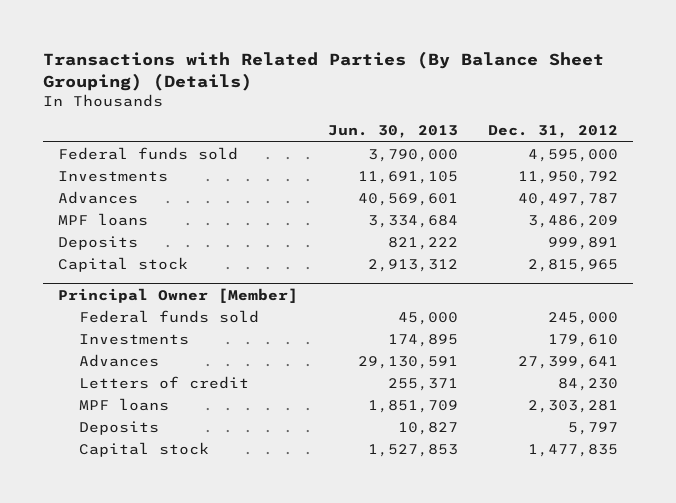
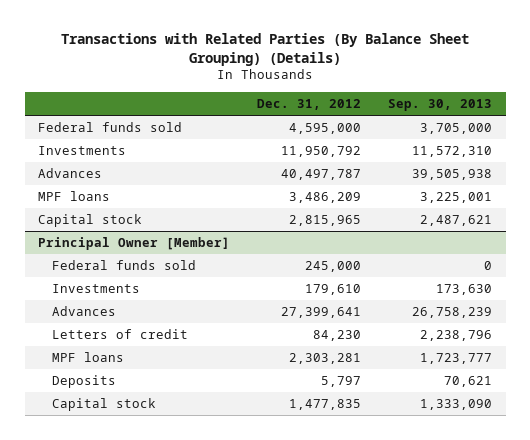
[327,125,458,139] Jun. 30, 2013 -> none
none -> [388,98,493,111] Sep. 30, 2013
[58,235,139,250] Deposits -> none

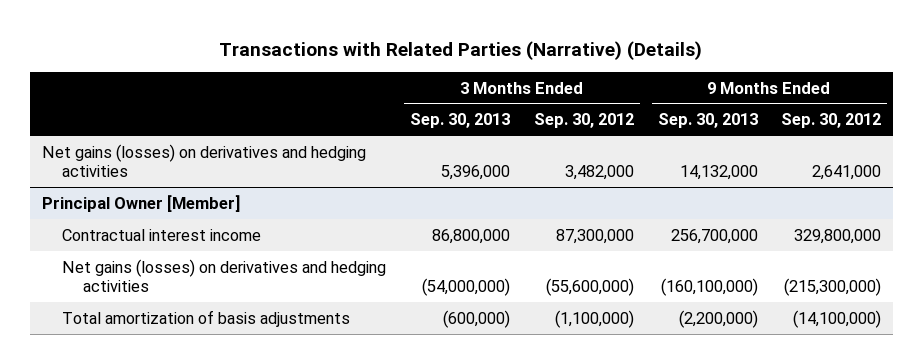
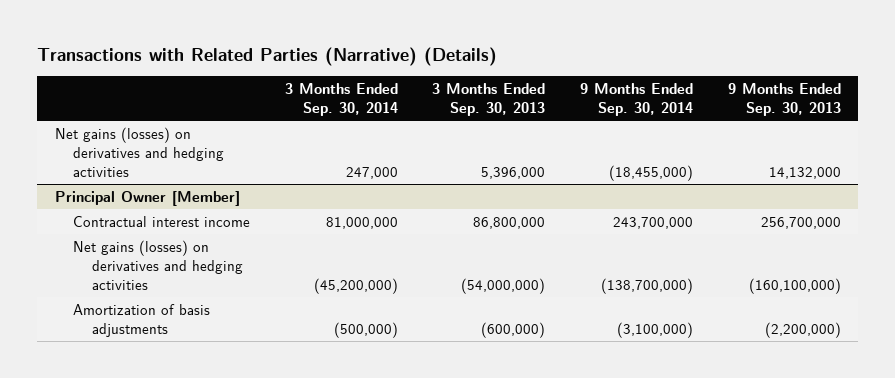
[533,113,634,129] Sep. 30, 2012 -> none
[781,113,882,129] Sep. 30, 2012 -> none
none -> [284,82,398,116] 3 Months Ended Sep. 30, 2014
none -> [580,82,694,116] 9 Months Ended Sep. 30, 2014
[62,309,351,327] Total amortization of basis adjustments -> [73,303,211,337] Amortization of basis adjustments

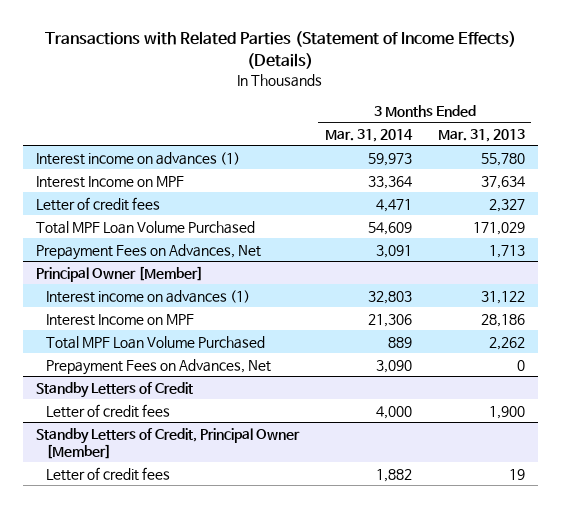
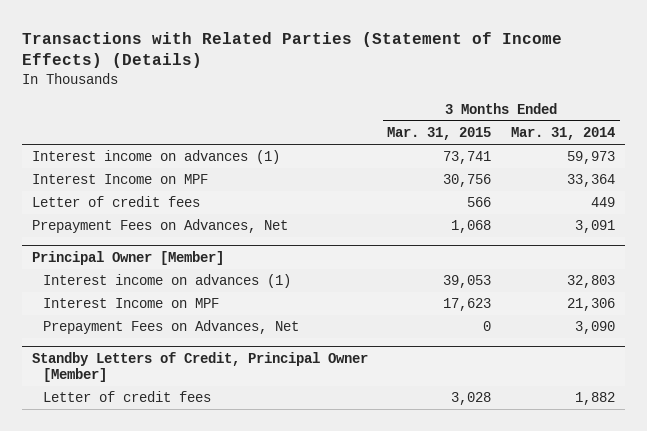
[437,128,525,142] Mar. 31, 2013 -> none
none -> [387,127,492,141] Mar. 31, 2015
[35,220,255,234] Total MPF Loan Volume Purchased -> none
[375,198,412,212] 4,471 -> [590,197,615,208] 449
[45,335,265,349] Total MPF Loan Volume Purchased -> none
[35,381,193,398] Standby Letters of Credit -> none
[45,403,170,418] Letter of credit fees -> none

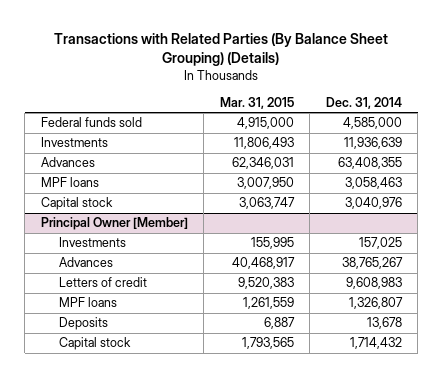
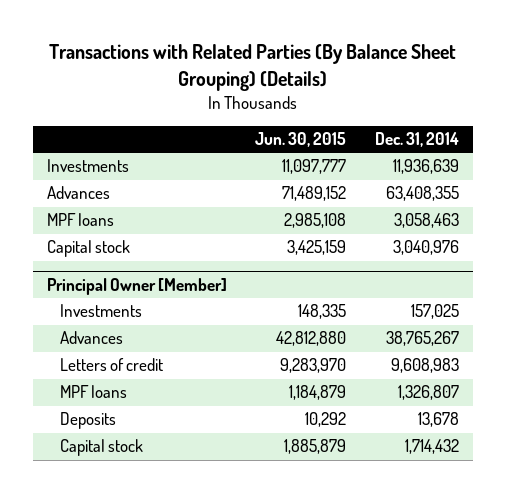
[219,96,294,109] Mar. 31, 2015 -> none
none -> [255,132,347,148] Jun. 30, 2015
[40,117,142,128] Federal funds sold -> none

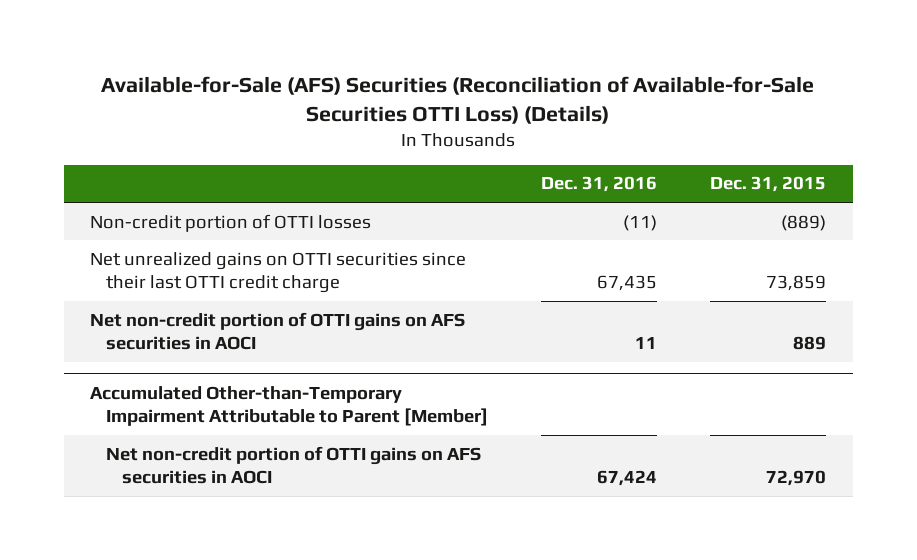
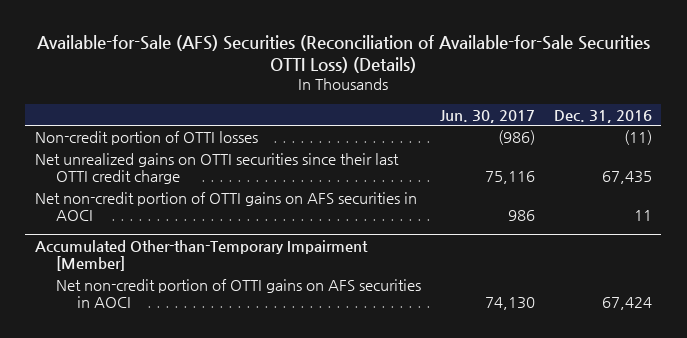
[710,176,827,193] Dec. 31, 2015 -> none
none -> [439,109,535,123] Jun. 30, 2017
[90,385,489,427] Accumulated Other-than-Temporary Impairment Attributable to Parent [Member] -> [34,239,368,271] Accumulated Other-than-Temporary Impairment [Member]

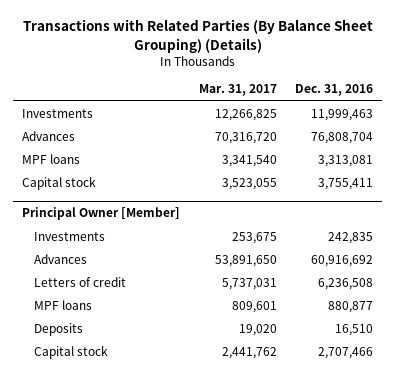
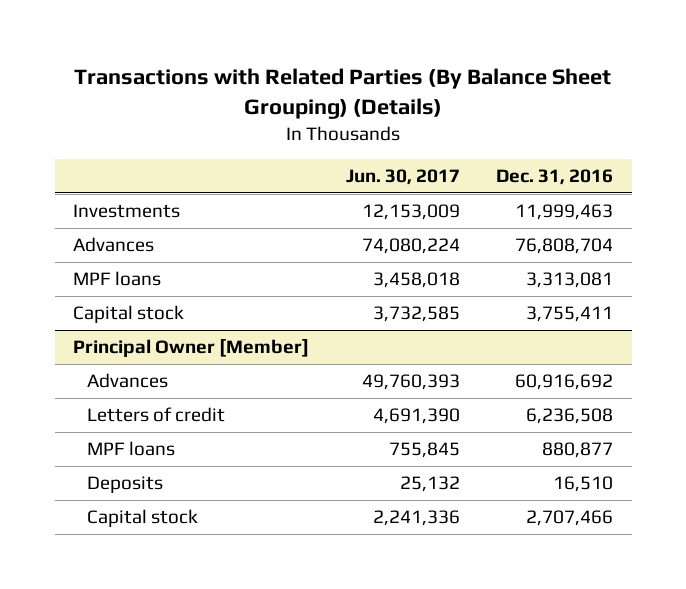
[198,84,277,97] Mar. 31, 2017 -> none
none -> [345,168,460,185] Jun. 30, 2017
[33,231,105,241] Investments -> none

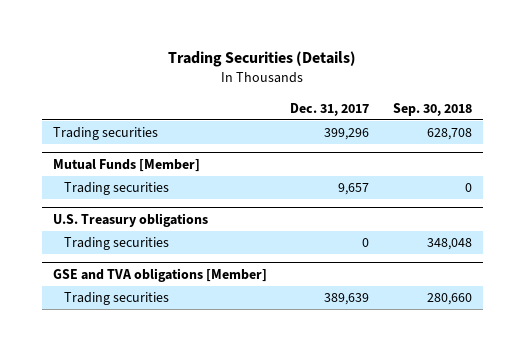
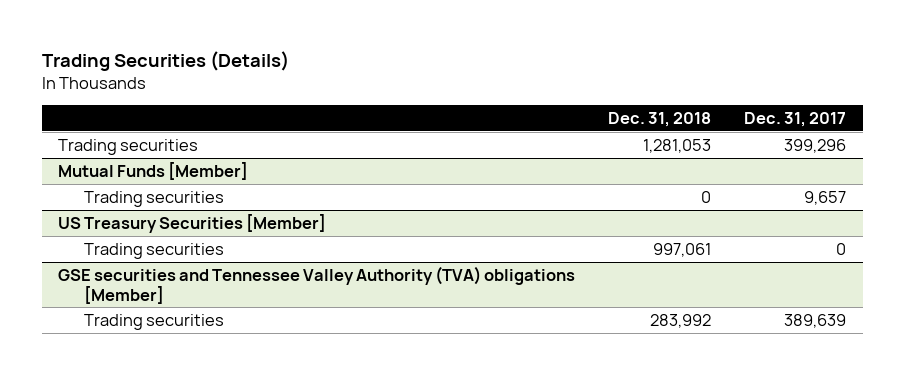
[392,102,472,116] Sep. 30, 2018 -> none
none -> [608,111,712,127] Dec. 31, 2018
[53,212,209,227] U.S. Treasury obligations -> [58,213,327,233] US Treasury Securities [Member]
[53,267,268,282] GSE and TVA obligations [Member] -> [58,265,576,304] GSE securities and Tennessee Valley Authority (TVA) obligations [Member]

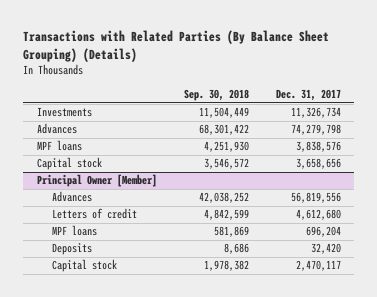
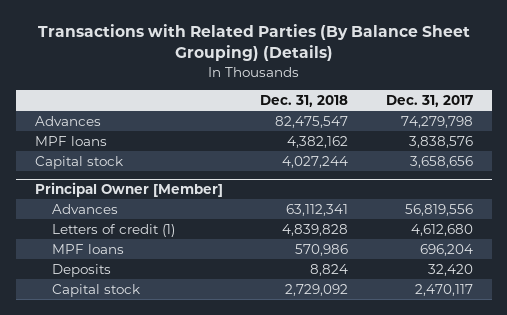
[183,89,249,102] Sep. 30, 2018 -> none
none -> [260,95,349,108] Dec. 31, 2018
[36,107,92,118] Investments -> none
[51,208,137,220] Letters of credit -> [52,223,176,237] Letters of credit (1)

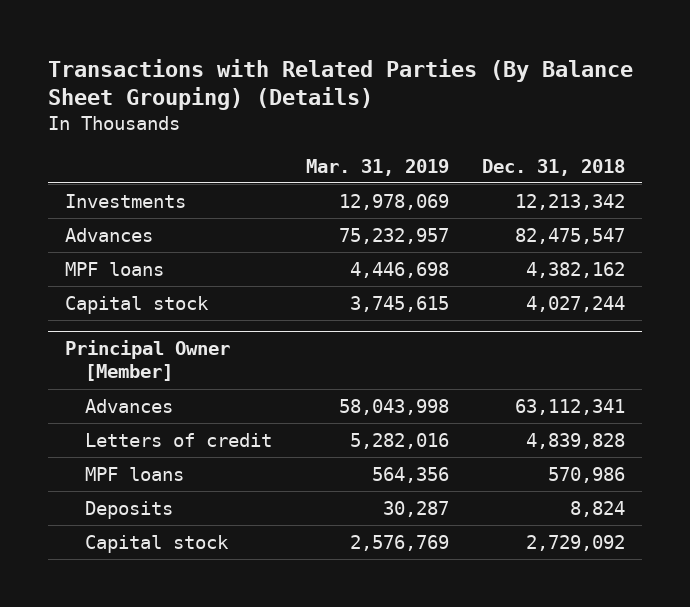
[385,95,473,108] Dec. 31, 2017 -> none
none -> [305,158,449,176] Mar. 31, 2019
none -> [64,193,186,208] Investments
[52,223,176,237] Letters of credit (1) -> [85,432,273,447] Letters of credit

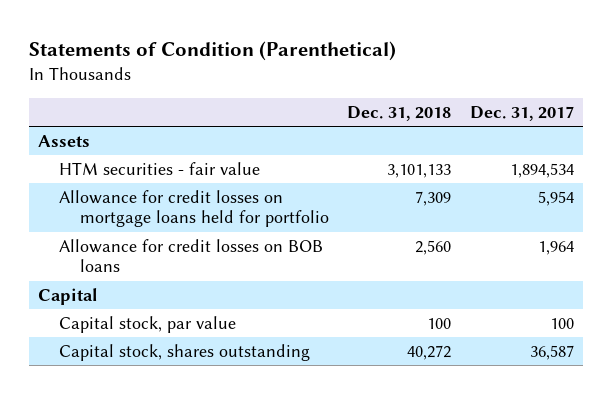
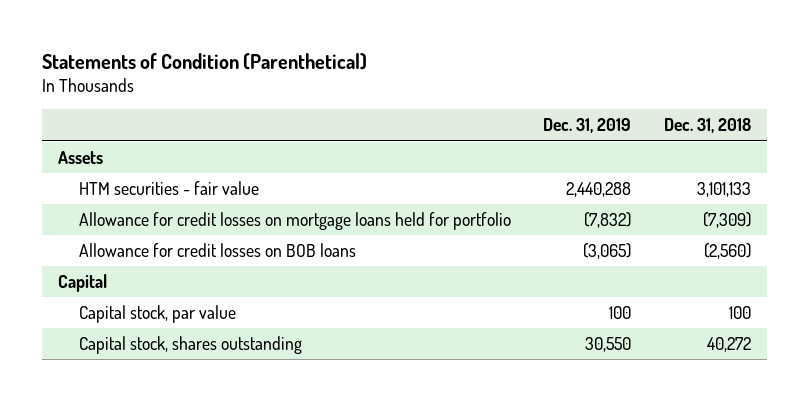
[469,105,574,121] Dec. 31, 2017 -> none
none -> [543,118,632,134] Dec. 31, 2019
[415,190,452,206] 7,309 -> [702,212,751,229] (7,309)
[415,239,452,255] 2,560 -> [703,243,751,260] (2,560)

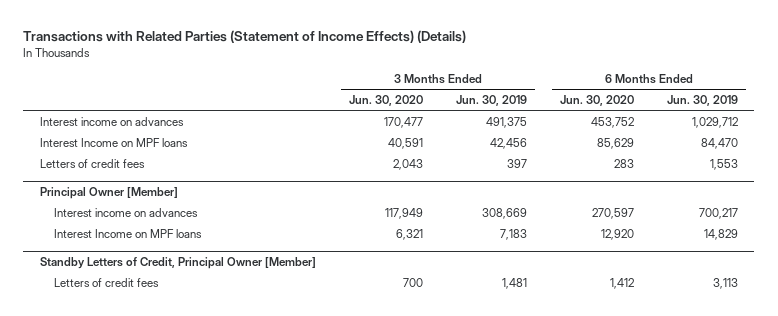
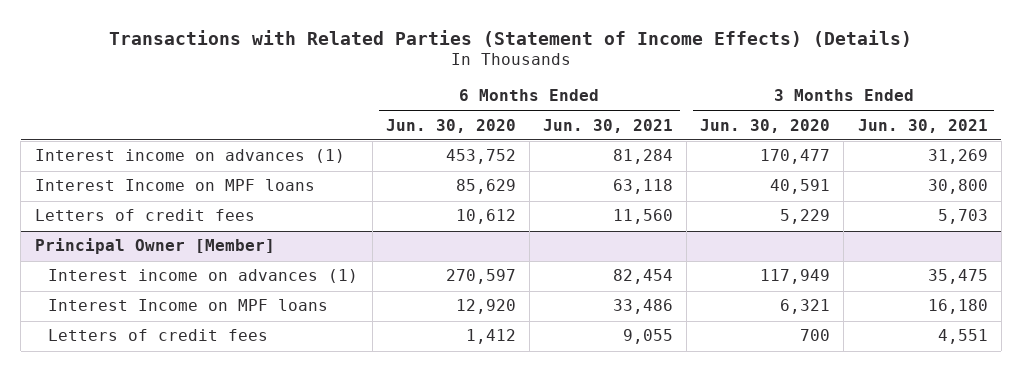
[455,94,527,106] Jun. 30, 2019 -> none
[666,94,738,106] Jun. 30, 2019 -> none
none -> [542,118,673,133] Jun. 30, 2021
none -> [857,118,988,133] Jun. 30, 2021
[39,116,184,126] Interest income on advances -> [34,149,345,164] Interest income on advances (1)
[392,158,423,170] 2,043 -> [780,209,831,225] 5,229
[613,158,634,168] 283 -> [455,209,516,225] 10,612
[53,207,198,217] Interest income on advances -> [48,269,359,284] Interest income on advances (1)
[39,256,316,269] Standby Letters of Credit, Principal Owner [Member] -> none

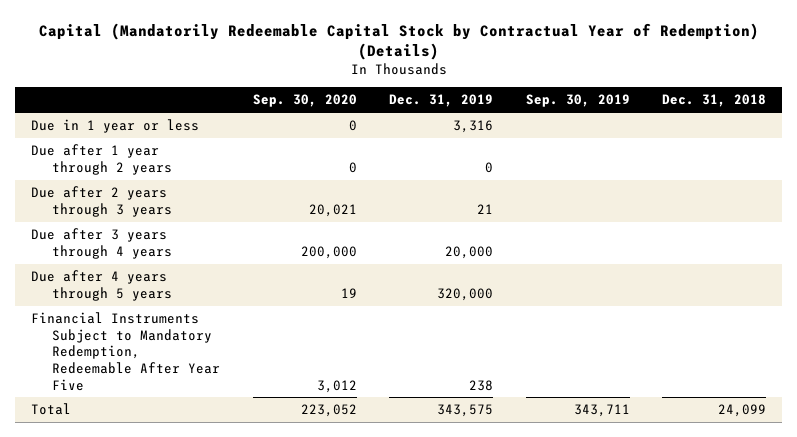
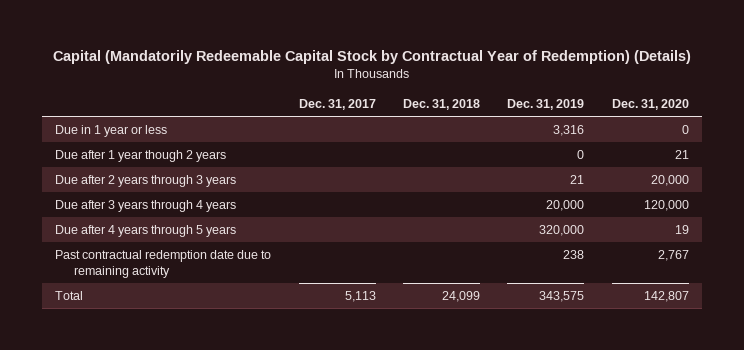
[252,94,357,108] Sep. 30, 2020 -> none
[525,94,630,108] Sep. 30, 2019 -> none
none -> [298,98,376,110] Dec. 31, 2017
none -> [611,98,689,110] Dec. 31, 2020
[31,144,173,175] Due after 1 year through 2 years -> [55,149,227,162] Due after 1 year though 2 years
[31,312,221,391] Financial Instruments Subject to Mandatory Redemption, Redeemable After Year Five -> [55,249,272,278] Past contractual redemption date due to remaining activity

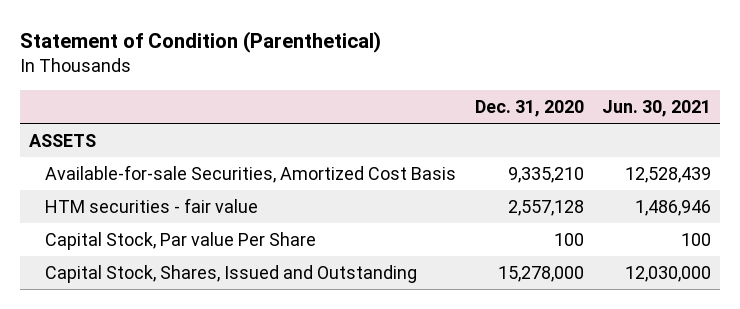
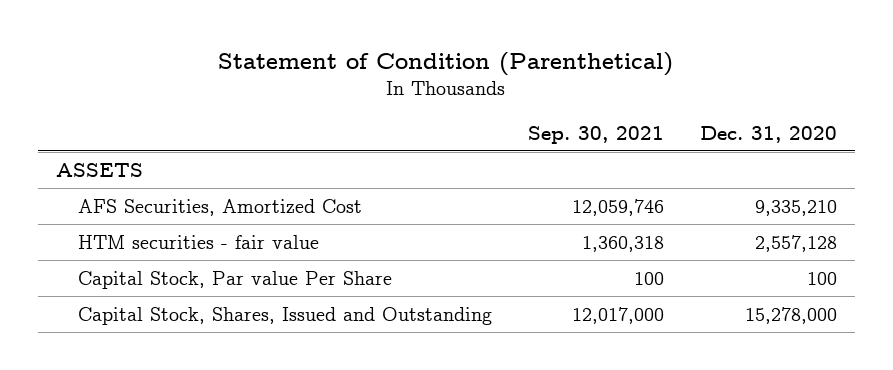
[601,99,711,117] Jun. 30, 2021 -> none
none -> [527,125,664,144] Sep. 30, 2021
[45,164,457,183] Available-for-sale Securities, Amortized Cost Basis -> [77,198,362,216] AFS Securities, Amortized Cost

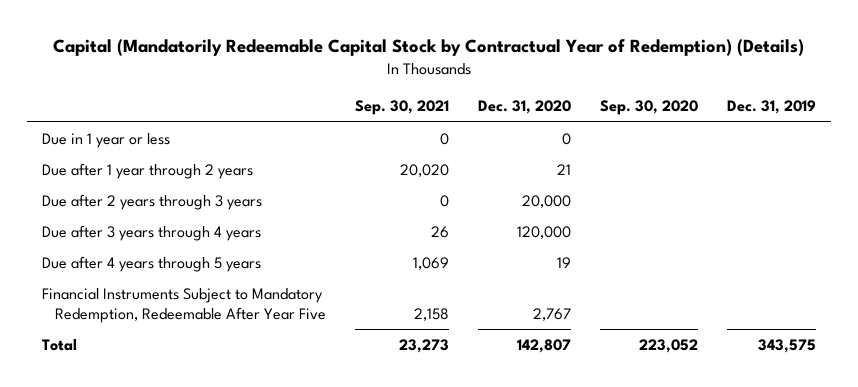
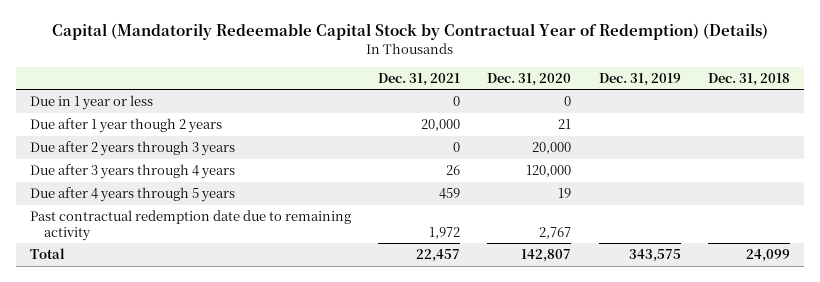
[355,100,450,116] Sep. 30, 2021 -> none
[600,100,699,116] Sep. 30, 2020 -> none
none -> [378,72,461,86] Dec. 31, 2021
none -> [708,72,791,86] Dec. 31, 2018
[41,163,253,180] Due after 1 year through 2 years -> [29,118,222,134] Due after 1 year though 2 years
[41,288,326,323] Financial Instruments Subject to Mandatory Redemption, Redeemable After Year Five -> [29,210,351,241] Past contractual redemption date due to remaining activity

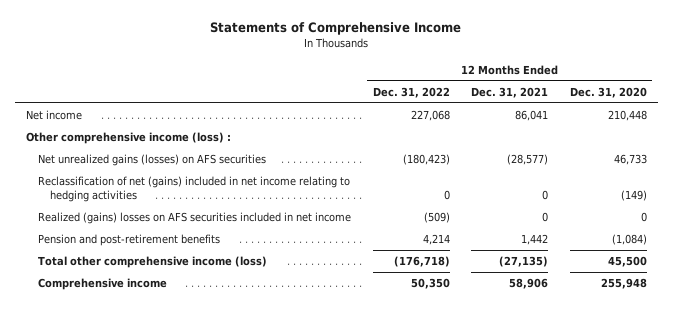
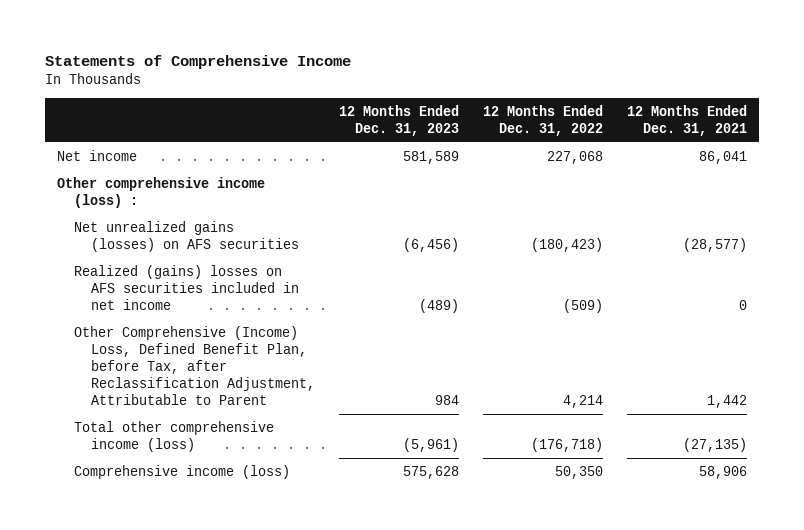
[570,86,648,98] Dec. 31, 2020 -> none
none -> [338,104,459,136] 12 Months Ended Dec. 31, 2023
[37,176,350,203] Reclassification of net (gains) included in net income relating to hedging activities -> none
[37,234,220,247] Pension and post-retirement benefits -> [73,325,315,405] Other Comprehensive (Income) Loss, Defined Benefit Plan, before Tax, after Reclassification Adjustment, Attributable to Parent
[37,278,167,291] Comprehensive income -> [73,464,290,479] Comprehensive income (loss)

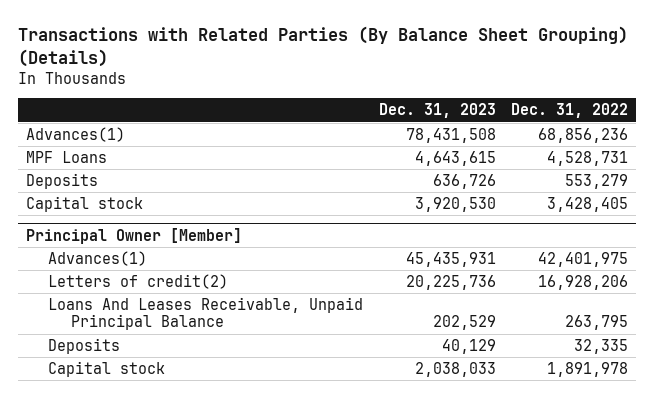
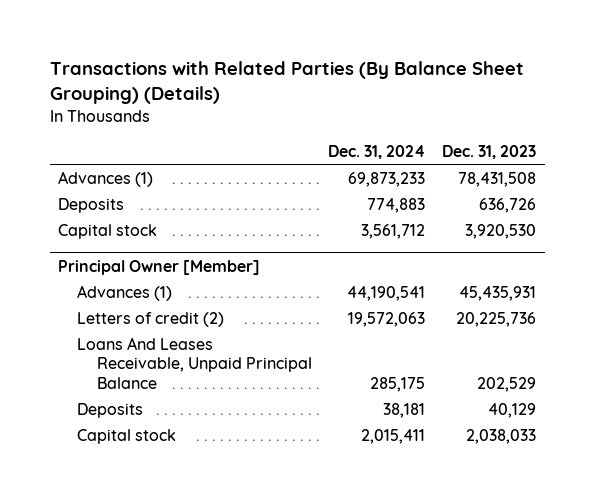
[511,103,629,119] Dec. 31, 2022 -> none
none -> [328,145,426,160] Dec. 31, 2024
[25,151,107,164] MPF Loans -> none
[25,127,125,143] Advances(1) -> [58,170,154,187] Advances (1)
[48,251,148,267] Advances(1) -> [77,284,173,301] Advances (1)
[48,274,229,290] Letters of credit(2) -> [77,311,225,327] Letters of credit (2)

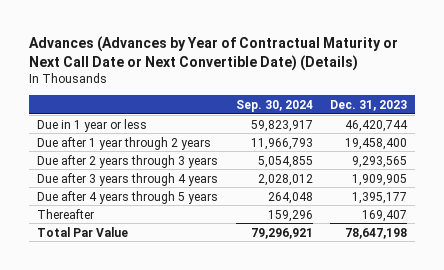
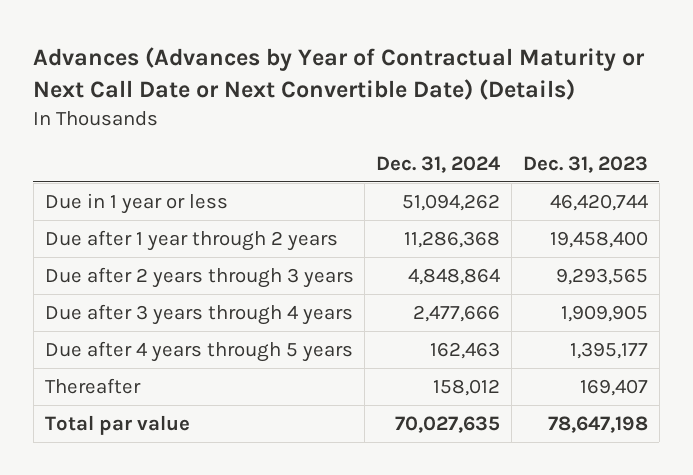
[235,100,313,113] Sep. 30, 2024 -> none
none -> [376,155,501,173] Dec. 31, 2024
[37,226,129,237] Total Par Value -> [44,414,190,435] Total par value

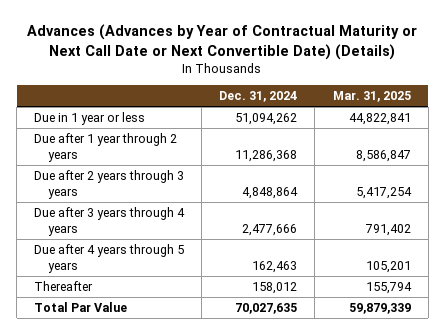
[522,155,648,173] Dec. 31, 2023 -> none
none -> [332,91,411,103] Mar. 31, 2025
[44,414,190,435] Total par value -> [34,301,128,312] Total Par Value

